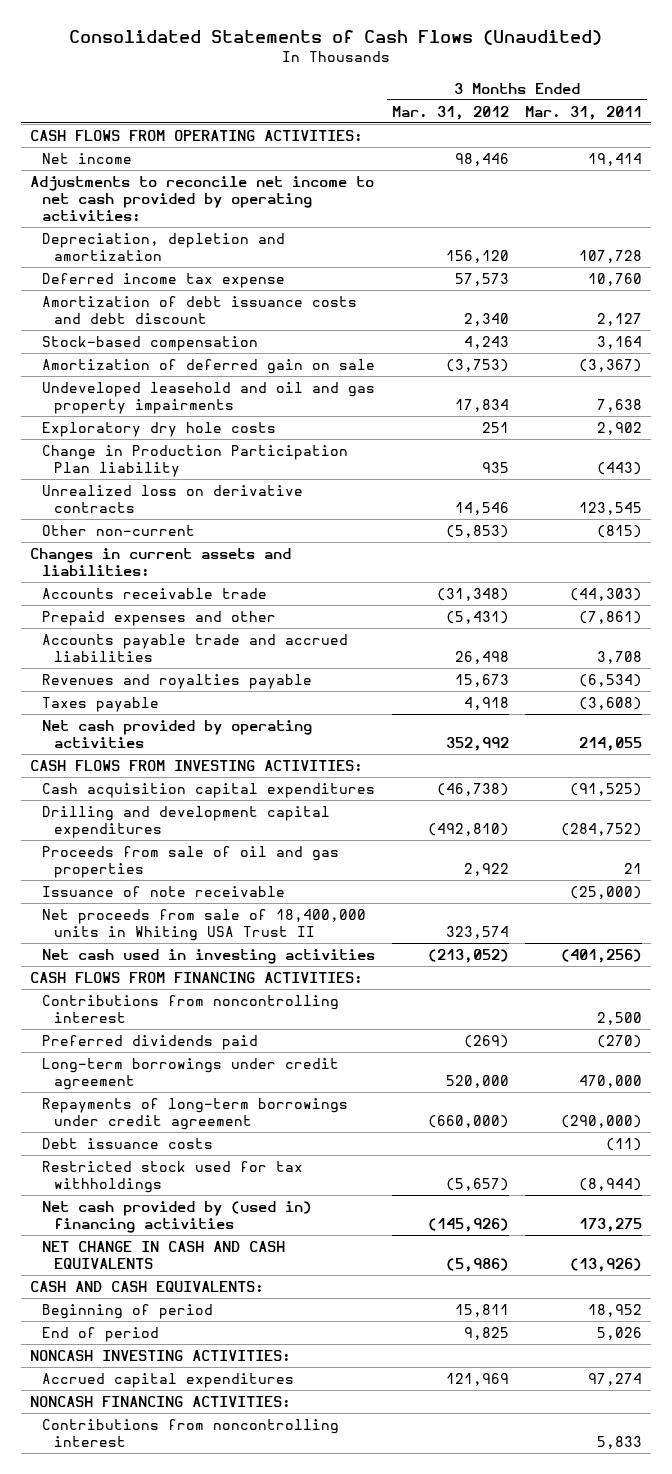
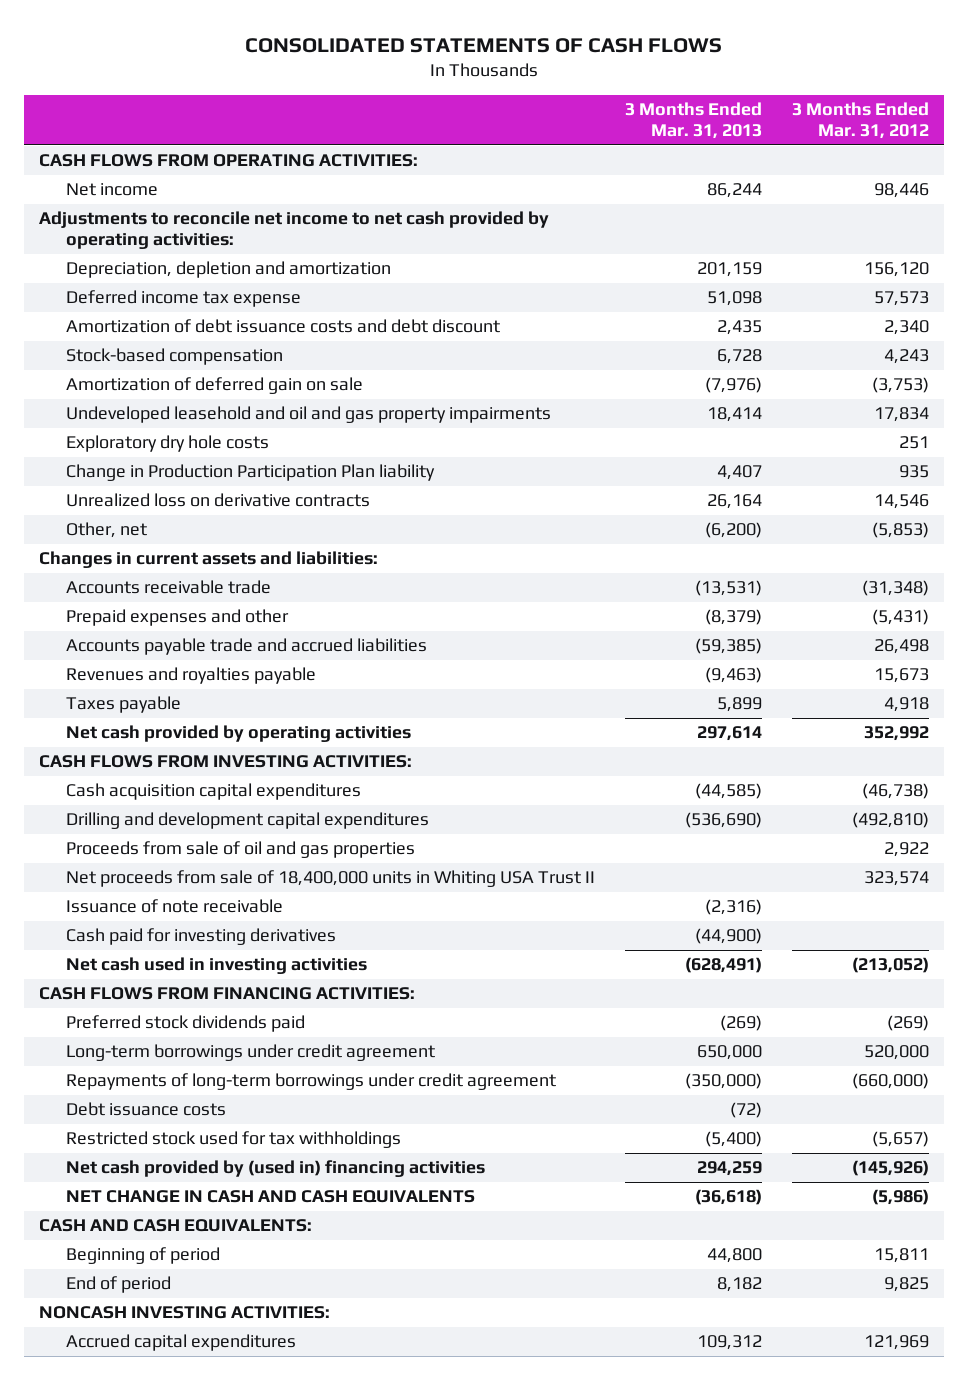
[68,30,602,46] Consolidated Statements of Cash Flows (Unaudited) -> [244,38,722,54] CONSOLIDATED STATEMENTS OF CASH FLOWS
[525,105,643,120] Mar. 31, 2011 -> none
none -> [624,101,762,140] 3 Months Ended Mar. 31, 2013
[41,524,195,536] Other non-current -> [65,522,147,539] Other, net
[41,885,285,897] Issuance of note receivable -> [65,899,283,914] Issuance of note receivable
none -> [65,928,336,946] Cash paid for investing derivatives
[41,994,339,1023] Contributions from noncontrolling interest -> none
[41,1034,258,1050] Preferred dividends paid -> [65,1015,305,1033] Preferred stock dividends paid
[29,1395,291,1407] NONCASH FINANCING ACTIVITIES: -> none
[41,1418,339,1447] Contributions from noncontrolling interest -> none

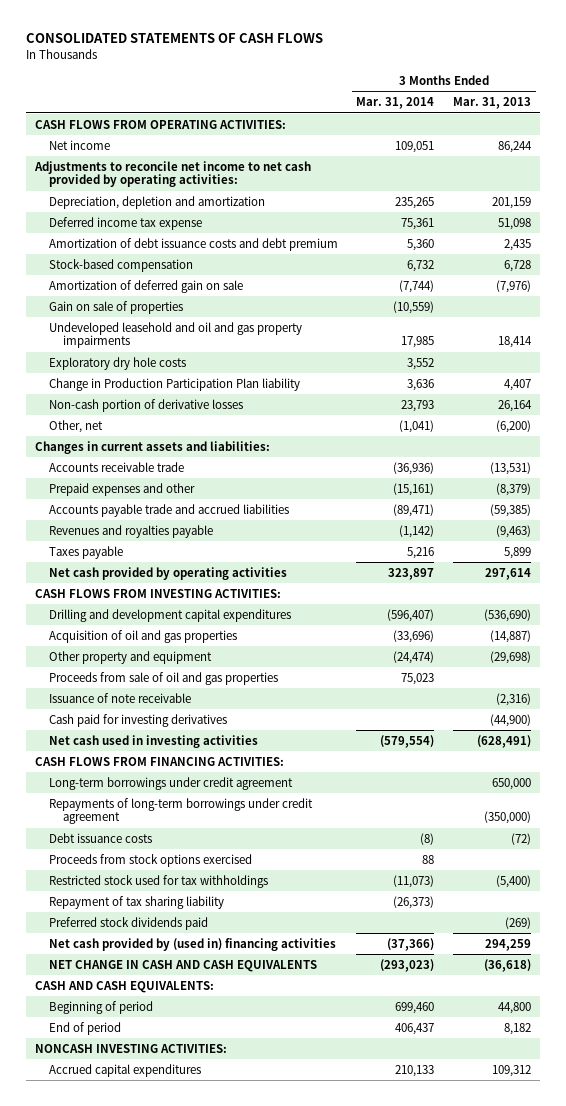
[791,101,929,140] 3 Months Ended Mar. 31, 2012 -> none
none -> [356,97,435,110] Mar. 31, 2014
[65,319,500,334] Amortization of debt issuance costs and debt discount -> [49,237,339,251] Amortization of debt issuance costs and debt premium
none -> [49,300,184,314] Gain on sale of properties
[65,493,370,508] Unrealized loss on derivative contracts -> [49,398,244,412] Non-cash portion of derivative losses
[65,783,361,801] Cash acquisition capital expenditures -> none
none -> [49,629,238,643] Acquisition of oil and gas properties
none -> [49,650,213,664] Other property and equipment
[65,870,595,888] Net proceeds from sale of 18,400,000 units in Whiting USA Trust II -> none
none -> [49,853,253,867] Proceeds from stock options exercised
none -> [49,895,225,909] Repayment of tax sharing liability
[65,1015,305,1033] Preferred stock dividends paid -> [49,916,209,930] Preferred stock dividends paid

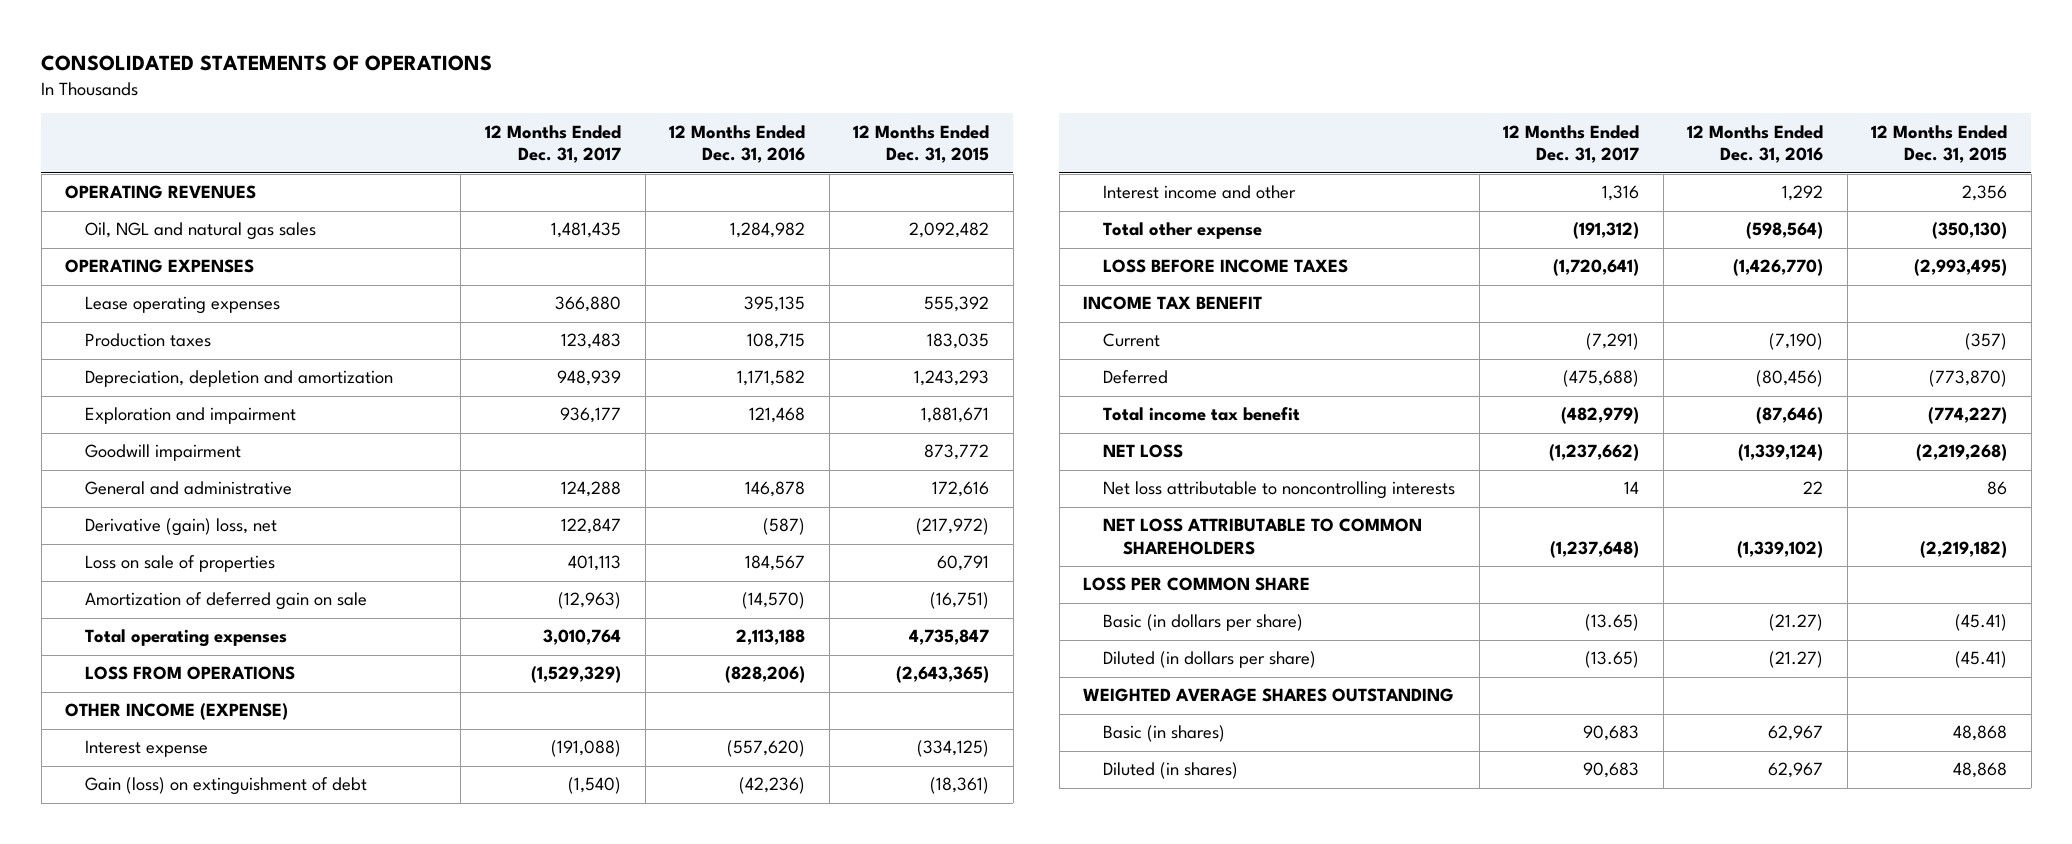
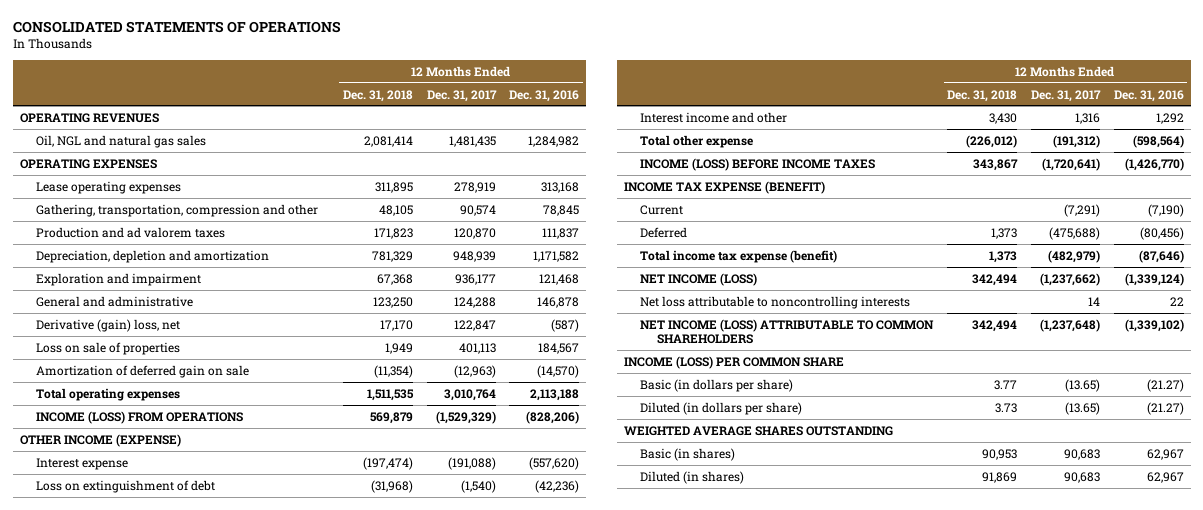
[853,124,990,164] 12 Months Ended Dec. 31, 2015 -> none
none -> [342,89,413,102] Dec. 31, 2018
[555,296,622,313] 366,880 -> [453,181,496,193] 278,919
[744,296,806,313] 395,135 -> [541,181,580,193] 313,168
none -> [36,203,319,217] Gathering, transportation, compression and other
[84,333,211,348] Production taxes -> [36,226,226,238] Production and ad valorem taxes
[561,333,622,350] 123,483 -> [453,227,496,239] 120,870
[747,333,806,350] 108,715 -> [542,227,580,239] 111,837
[84,444,241,462] Goodwill impairment -> none
[84,666,295,681] LOSS FROM OPERATIONS -> [36,410,244,424] INCOME (LOSS) FROM OPERATIONS
[84,777,367,796] Gain (loss) on extinguishment of debt -> [36,479,216,493] Loss on extinguishment of debt
[1103,259,1349,274] LOSS BEFORE INCOME TAXES -> [640,157,876,171] INCOME (LOSS) BEFORE INCOME TAXES
[1083,296,1263,311] INCOME TAX BENEFIT -> [623,180,825,194] INCOME TAX EXPENSE (BENEFIT)
[1103,407,1301,422] Total income tax benefit -> [640,249,838,263] Total income tax expense (benefit)
[1103,444,1184,459] NET LOSS -> [640,272,758,286] NET INCOME (LOSS)
[1103,518,1423,555] NET LOSS ATTRIBUTABLE TO COMMON SHAREHOLDERS -> [640,318,935,345] NET INCOME (LOSS) ATTRIBUTABLE TO COMMON SHAREHOLDERS
[1083,577,1311,592] LOSS PER COMMON SHARE -> [623,355,844,369] INCOME (LOSS) PER COMMON SHARE

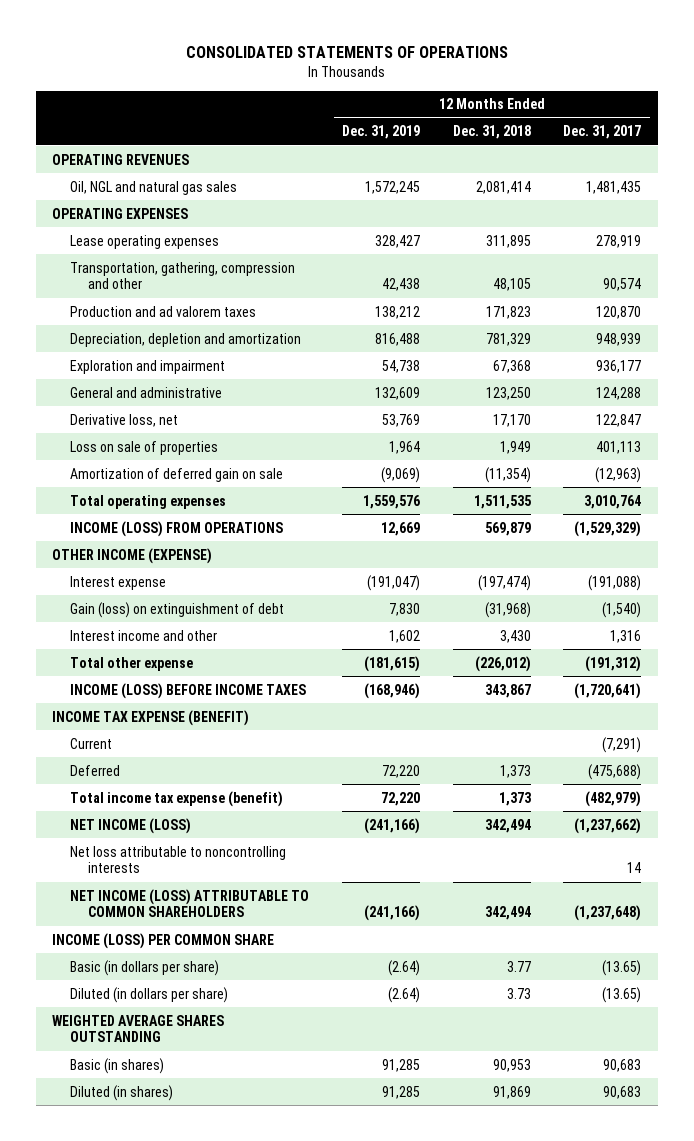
[509,89,580,102] Dec. 31, 2016 -> none
none -> [341,125,420,140] Dec. 31, 2019
[36,203,319,217] Gathering, transportation, compression and other -> [70,261,296,290] Transportation, gathering, compression and other
[36,318,181,332] Derivative (gain) loss, net -> [70,413,179,427] Derivative loss, net
[36,479,216,493] Loss on extinguishment of debt -> [70,601,285,618] Gain (loss) on extinguishment of debt

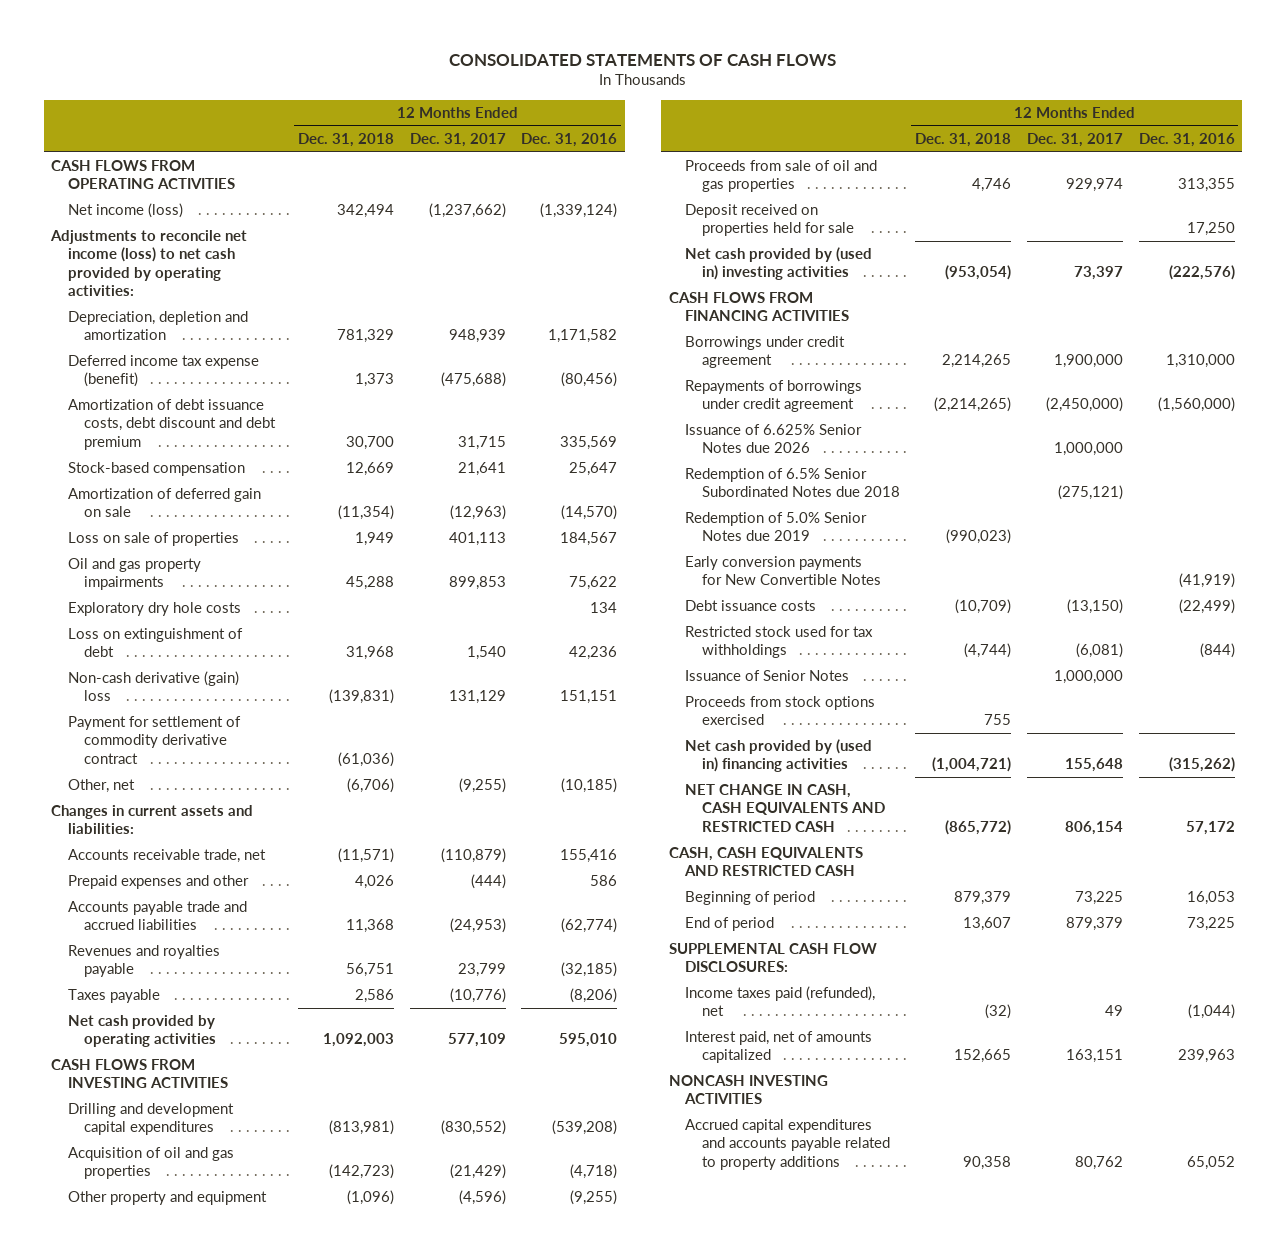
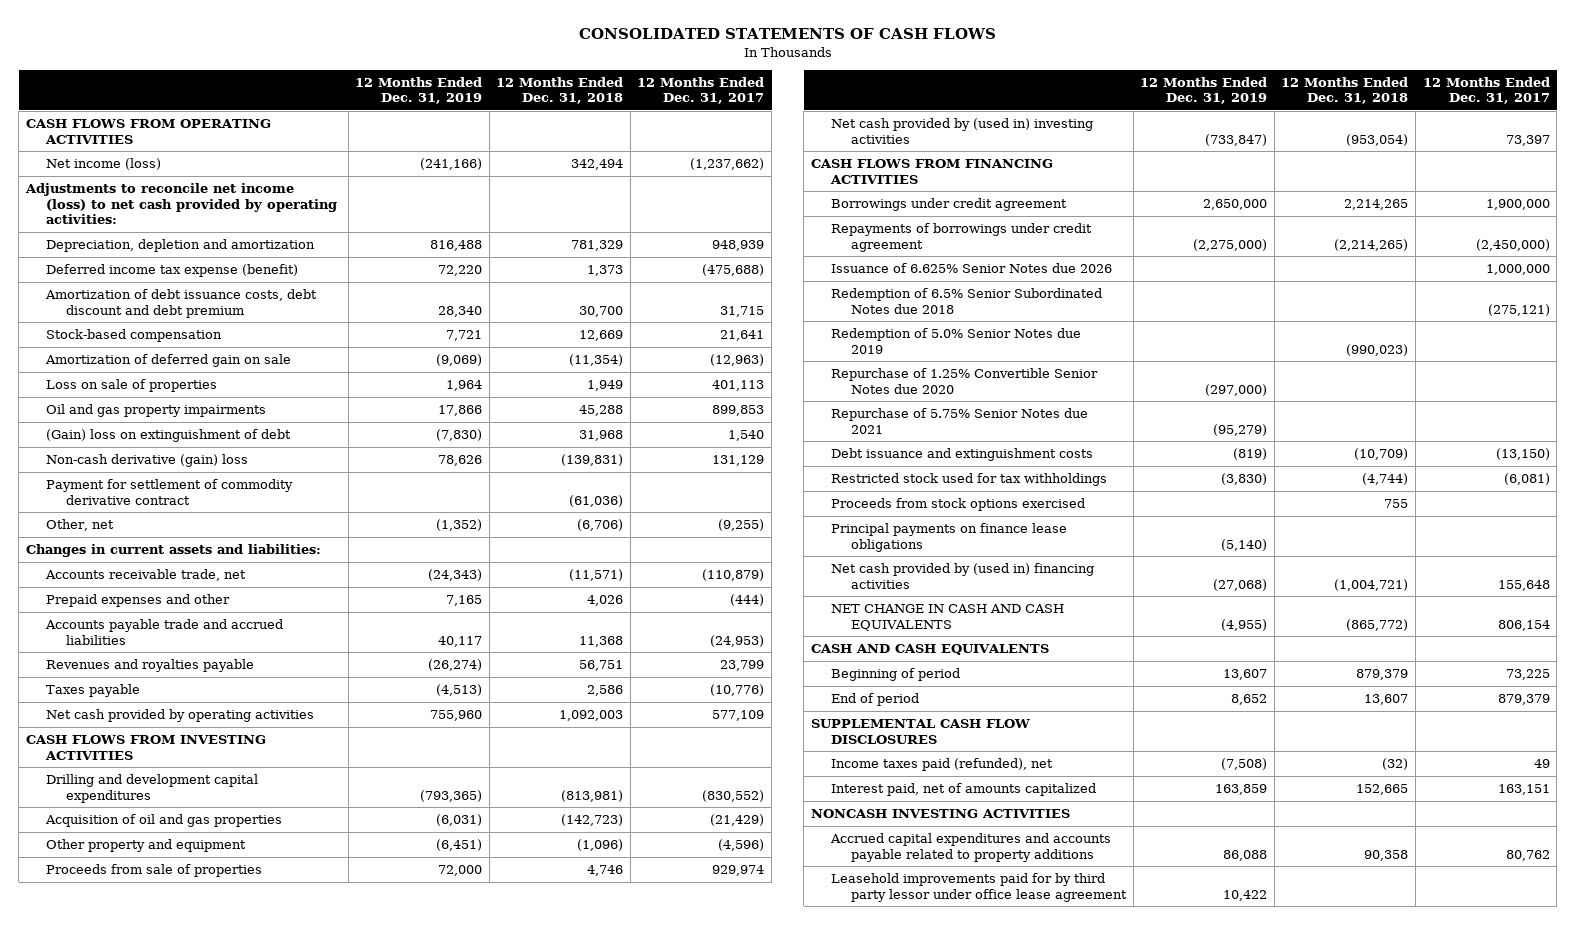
[521,132,618,147] Dec. 31, 2016 -> none
none -> [355,76,483,105] 12 Months Ended Dec. 31, 2019
[67,602,241,617] Exploratory dry hole costs -> none
[67,628,243,658] Loss on extinguishment of debt -> [46,429,292,443] (Gain) loss on extinguishment of debt
[685,204,854,237] Deposit received on properties held for sale -> none
[685,160,878,193] Proceeds from sale of oil and gas properties -> [46,864,263,878] Proceeds from sale of properties
[685,556,881,586] Early conversion payments for New Convertible Notes -> none
none -> [831,368,1099,394] Repurchase of 1.25% Convertible Senior Notes due 2020
none -> [831,408,1089,434] Repurchase of 5.75% Senior Notes due 2021
[685,600,817,612] Debt issuance costs -> [831,448,1094,462] Debt issuance and extinguishment costs
[685,670,850,682] Issuance of Senior Notes -> none
none -> [831,523,1068,552] Principal payments on finance lease obligations
[685,784,885,832] NET CHANGE IN CASH, CASH EQUIVALENTS AND RESTRICTED CASH -> [831,604,1065,631] NET CHANGE IN CASH AND CASH EQUIVALENTS
[668,847,863,877] CASH, CASH EQUIVALENTS AND RESTRICTED CASH -> [811,644,1050,656] CASH AND CASH EQUIVALENTS
[668,943,877,973] SUPPLEMENTAL CASH FLOW DISCLOSURES: -> [811,719,1031,744] SUPPLEMENTAL CASH FLOW DISCLOSURES
none -> [831,873,1128,902] Leasehold improvements paid for by third party lessor under office lease agreement

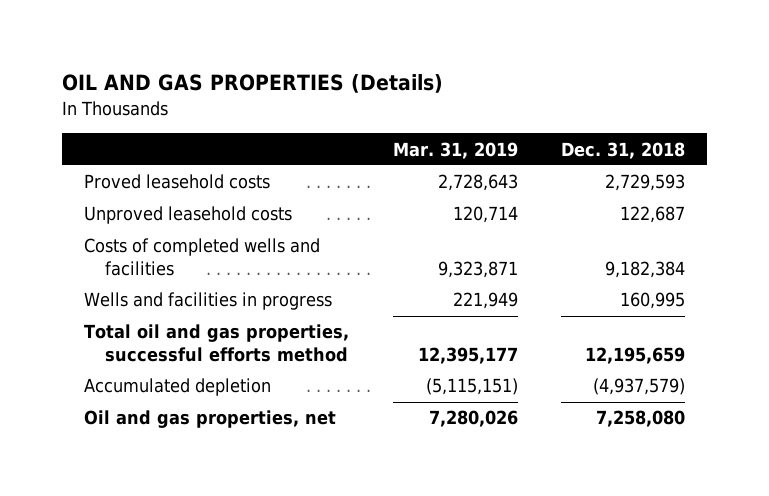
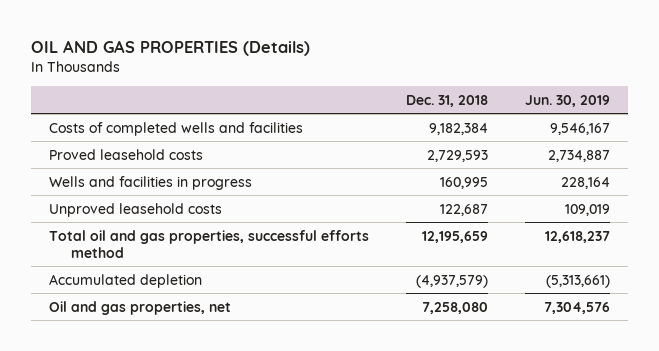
[392,141,518,159] Mar. 31, 2019 -> none
none -> [524,94,610,107] Jun. 30, 2019
[83,174,270,190] Proved leasehold costs -> [49,148,204,160] Proved leasehold costs
[83,206,292,225] Unproved leasehold costs -> [49,202,223,217] Unproved leasehold costs

